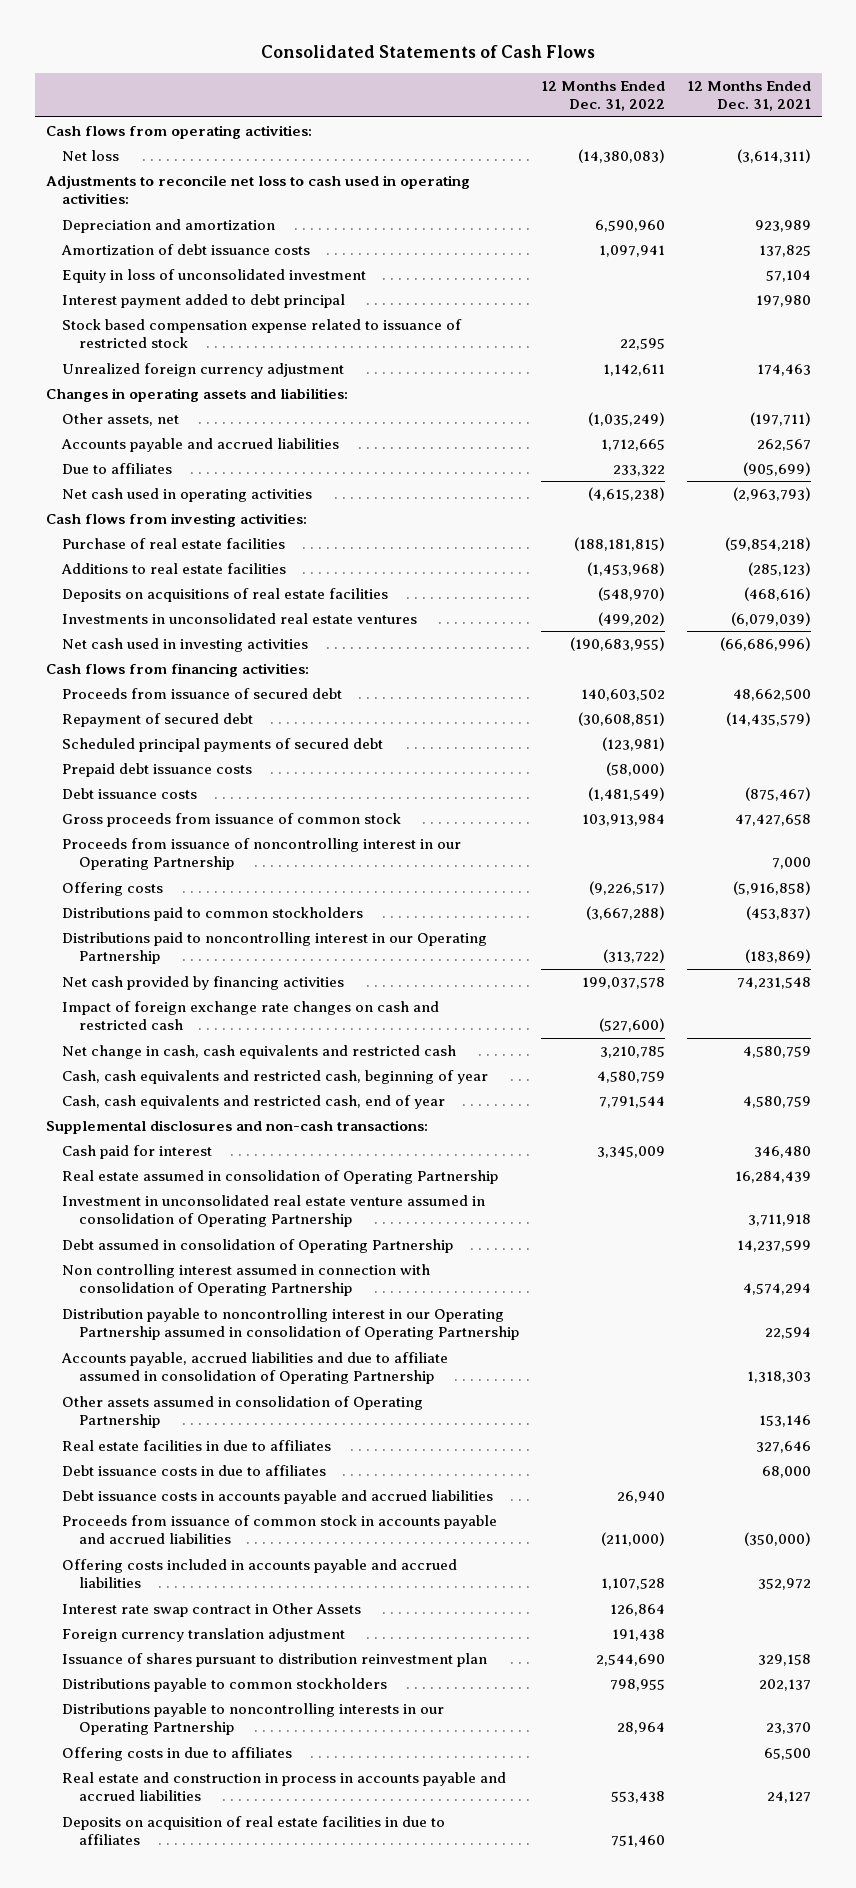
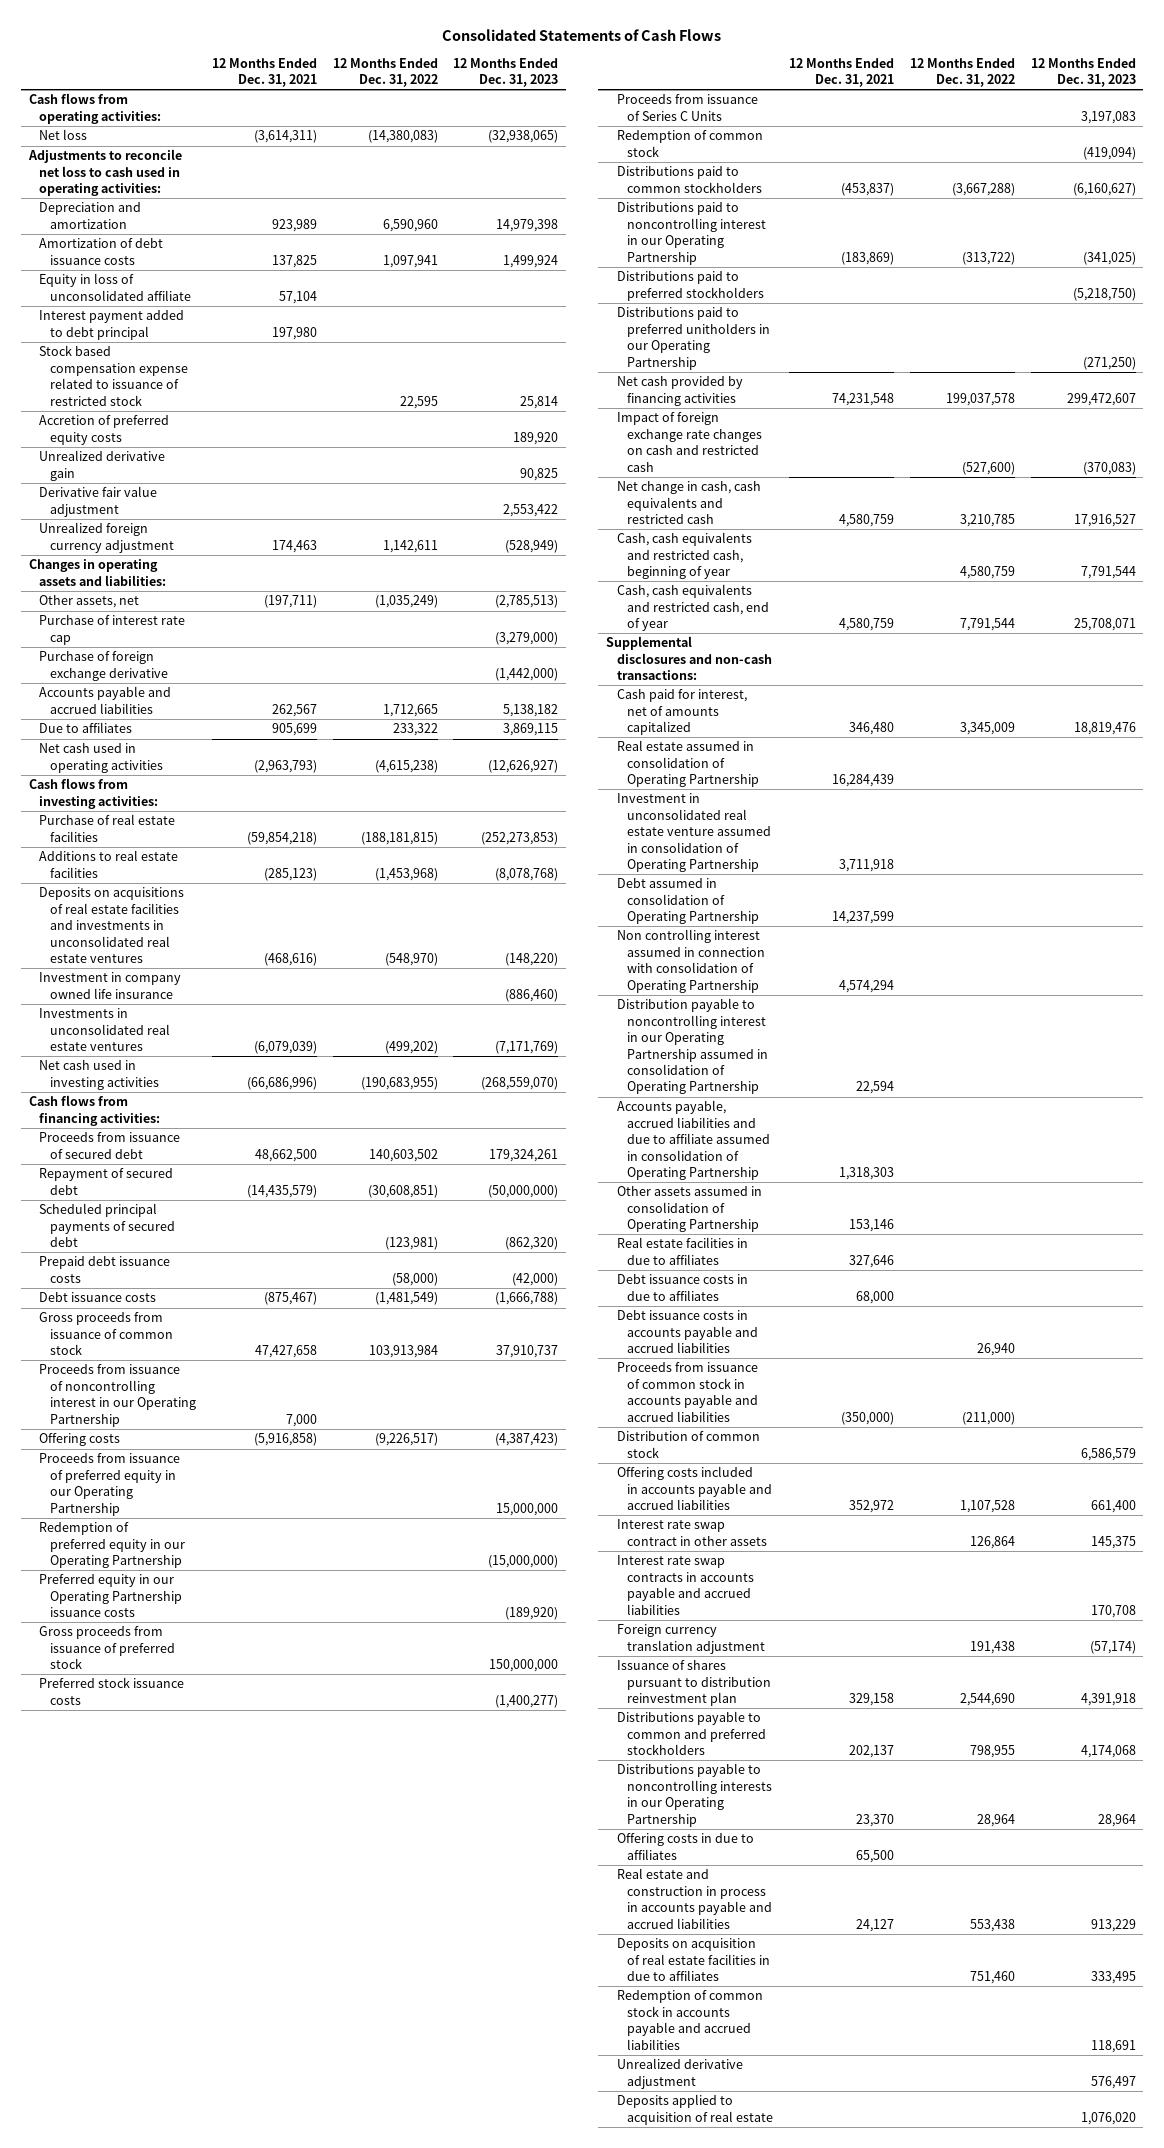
none -> [453,57,559,88] 12 Months Ended Dec. 31, 2023
[62,268,367,283] Equity in loss of unconsolidated investment -> [39,273,192,301] Equity in loss of unconsolidated affiliate
none -> [39,415,170,445] Accretion of preferred equity costs
none -> [39,450,166,481] Unrealized derivative gain
none -> [39,486,158,517] Derivative fair value adjustment
none -> [39,615,186,645] Purchase of interest rate cap
none -> [39,651,169,681] Purchase of foreign exchange derivative
[742,461,811,476] (905,699) -> [271,723,317,737] 905,699
[62,587,389,602] Deposits on acquisitions of real estate facilities -> [39,887,185,964] Deposits on acquisitions of real estate facilities and investments in unconsolidated real estate ventures
none -> [39,972,182,999] Investment in company owned life insurance
none -> [39,1453,181,1516] Proceeds from issuance of preferred equity in our Operating Partnership
none -> [39,1522,186,1569] Redemption of preferred equity in our Operating Partnership
none -> [39,1574,183,1618] Preferred equity in our Operating Partnership issuance costs
none -> [39,1626,176,1670] Gross proceeds from issuance of preferred stock
none -> [39,1677,185,1705] Preferred stock issuance costs
none -> [616,94,758,121] Proceeds from issuance of Series C Units
none -> [616,130,763,157] Redemption of common stock
none -> [616,271,765,301] Distributions paid to preferred stockholders
none -> [616,307,771,370] Distributions paid to preferred unitholders in our Operating Partnership
[62,1144,213,1159] Cash paid for interest -> [616,689,747,736] Cash paid for interest, net of amounts capitalized
none -> [616,1431,760,1458] Distribution of common stock
[62,1602,362,1617] Interest rate swap contract in Other Assets -> [616,1519,768,1546] Interest rate swap contract in other assets
none -> [616,1555,755,1615] Interest rate swap contracts in accounts payable and accrued liabilities
[62,1677,388,1692] Distributions payable to common stockholders -> [616,1711,767,1756] Distributions payable to common and preferred stockholders
none -> [616,1990,763,2050] Redemption of common stock in accounts payable and accrued liabilities
none -> [616,2058,743,2089] Unrealized derivative adjustment
none -> [616,2094,774,2125] Deposits applied to acquisition of real estate

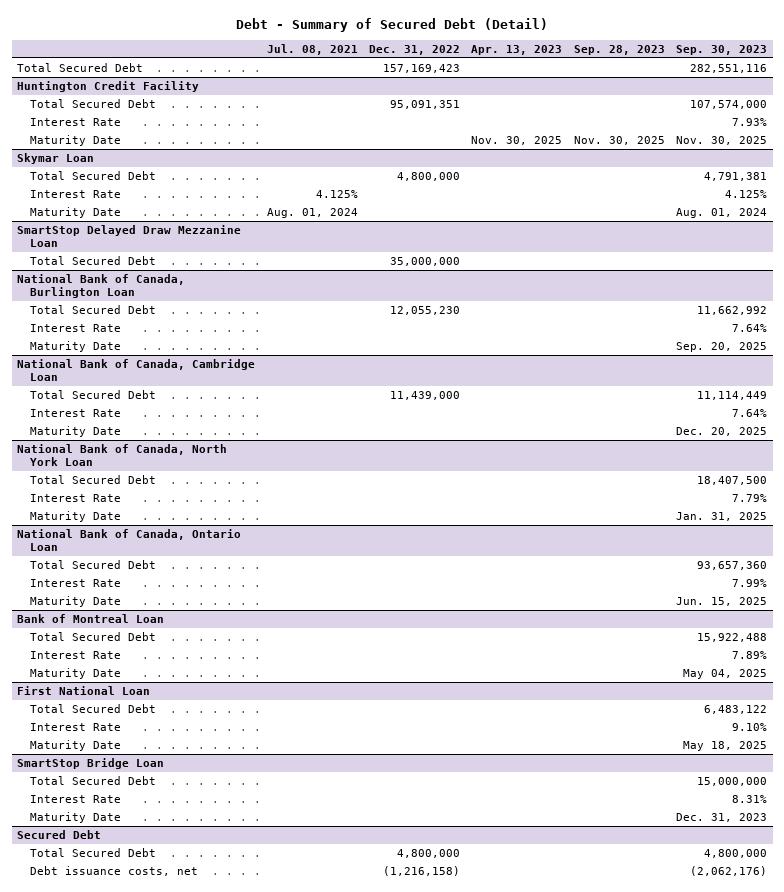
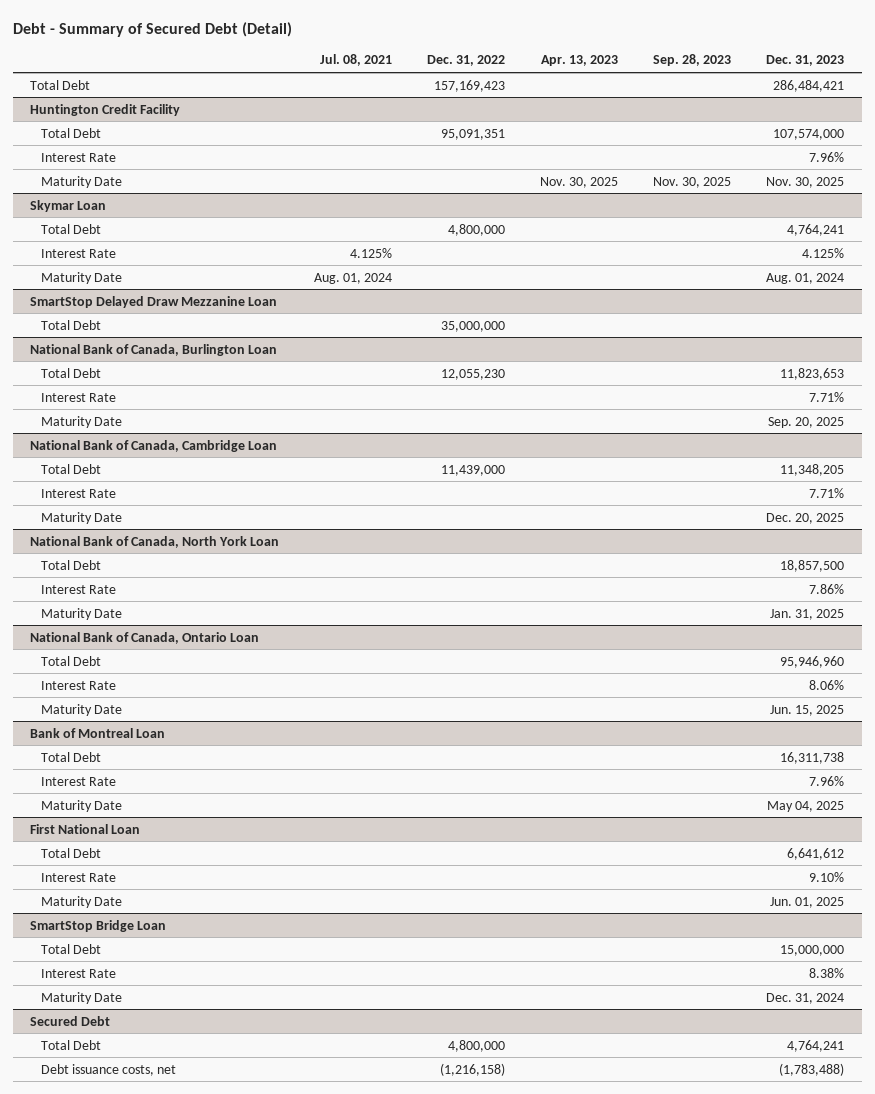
[676,44,768,55] Sep. 30, 2023 -> none
none -> [766,55,845,67] Dec. 31, 2023
[17,63,144,73] Total Secured Debt -> [30,79,91,90] Total Debt
[29,99,156,109] Total Secured Debt -> [40,127,101,138] Total Debt
[29,171,156,181] Total Secured Debt -> [40,223,101,234] Total Debt
[29,256,156,266] Total Secured Debt -> [40,319,101,330] Total Debt
[29,305,156,315] Total Secured Debt -> [40,367,101,378] Total Debt
[29,390,156,400] Total Secured Debt -> [40,463,101,474] Total Debt
[29,475,156,485] Total Secured Debt -> [40,559,101,570] Total Debt
[29,560,156,570] Total Secured Debt -> [40,655,101,666] Total Debt
[29,632,156,642] Total Secured Debt -> [40,751,101,762] Total Debt
[29,704,156,714] Total Secured Debt -> [40,847,101,858] Total Debt
[29,776,156,786] Total Secured Debt -> [40,943,101,954] Total Debt
[29,848,156,858] Total Secured Debt -> [40,1039,101,1050] Total Debt

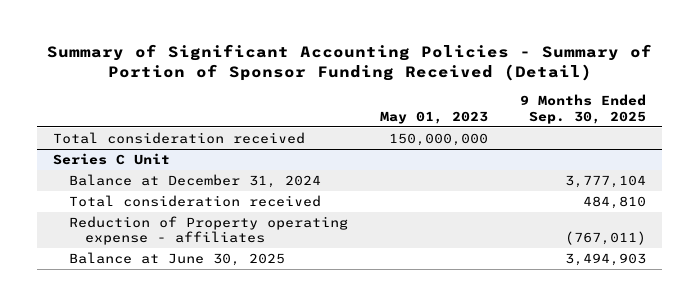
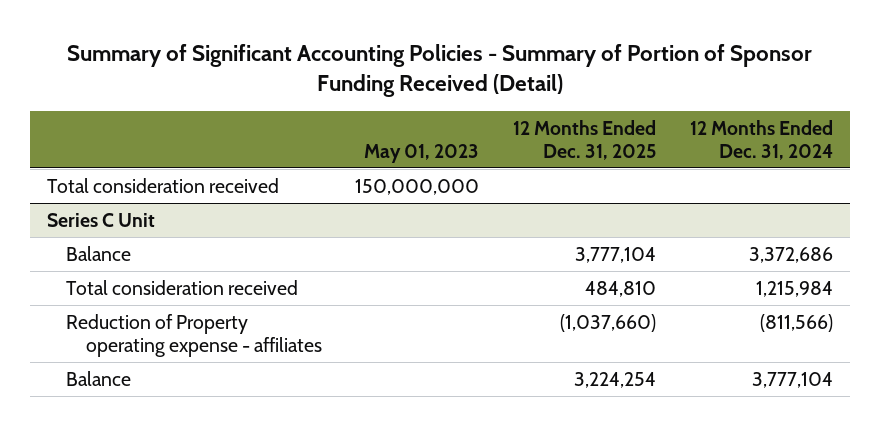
[519,94,646,124] 9 Months Ended Sep. 30, 2025 -> none
none -> [513,120,657,160] 12 Months Ended Dec. 31, 2025
none -> [689,120,833,160] 12 Months Ended Dec. 31, 2024
[69,174,322,189] Balance at December 31, 2024 -> [66,245,132,261] Balance
[69,252,286,267] Balance at June 30, 2025 -> [66,370,132,386] Balance

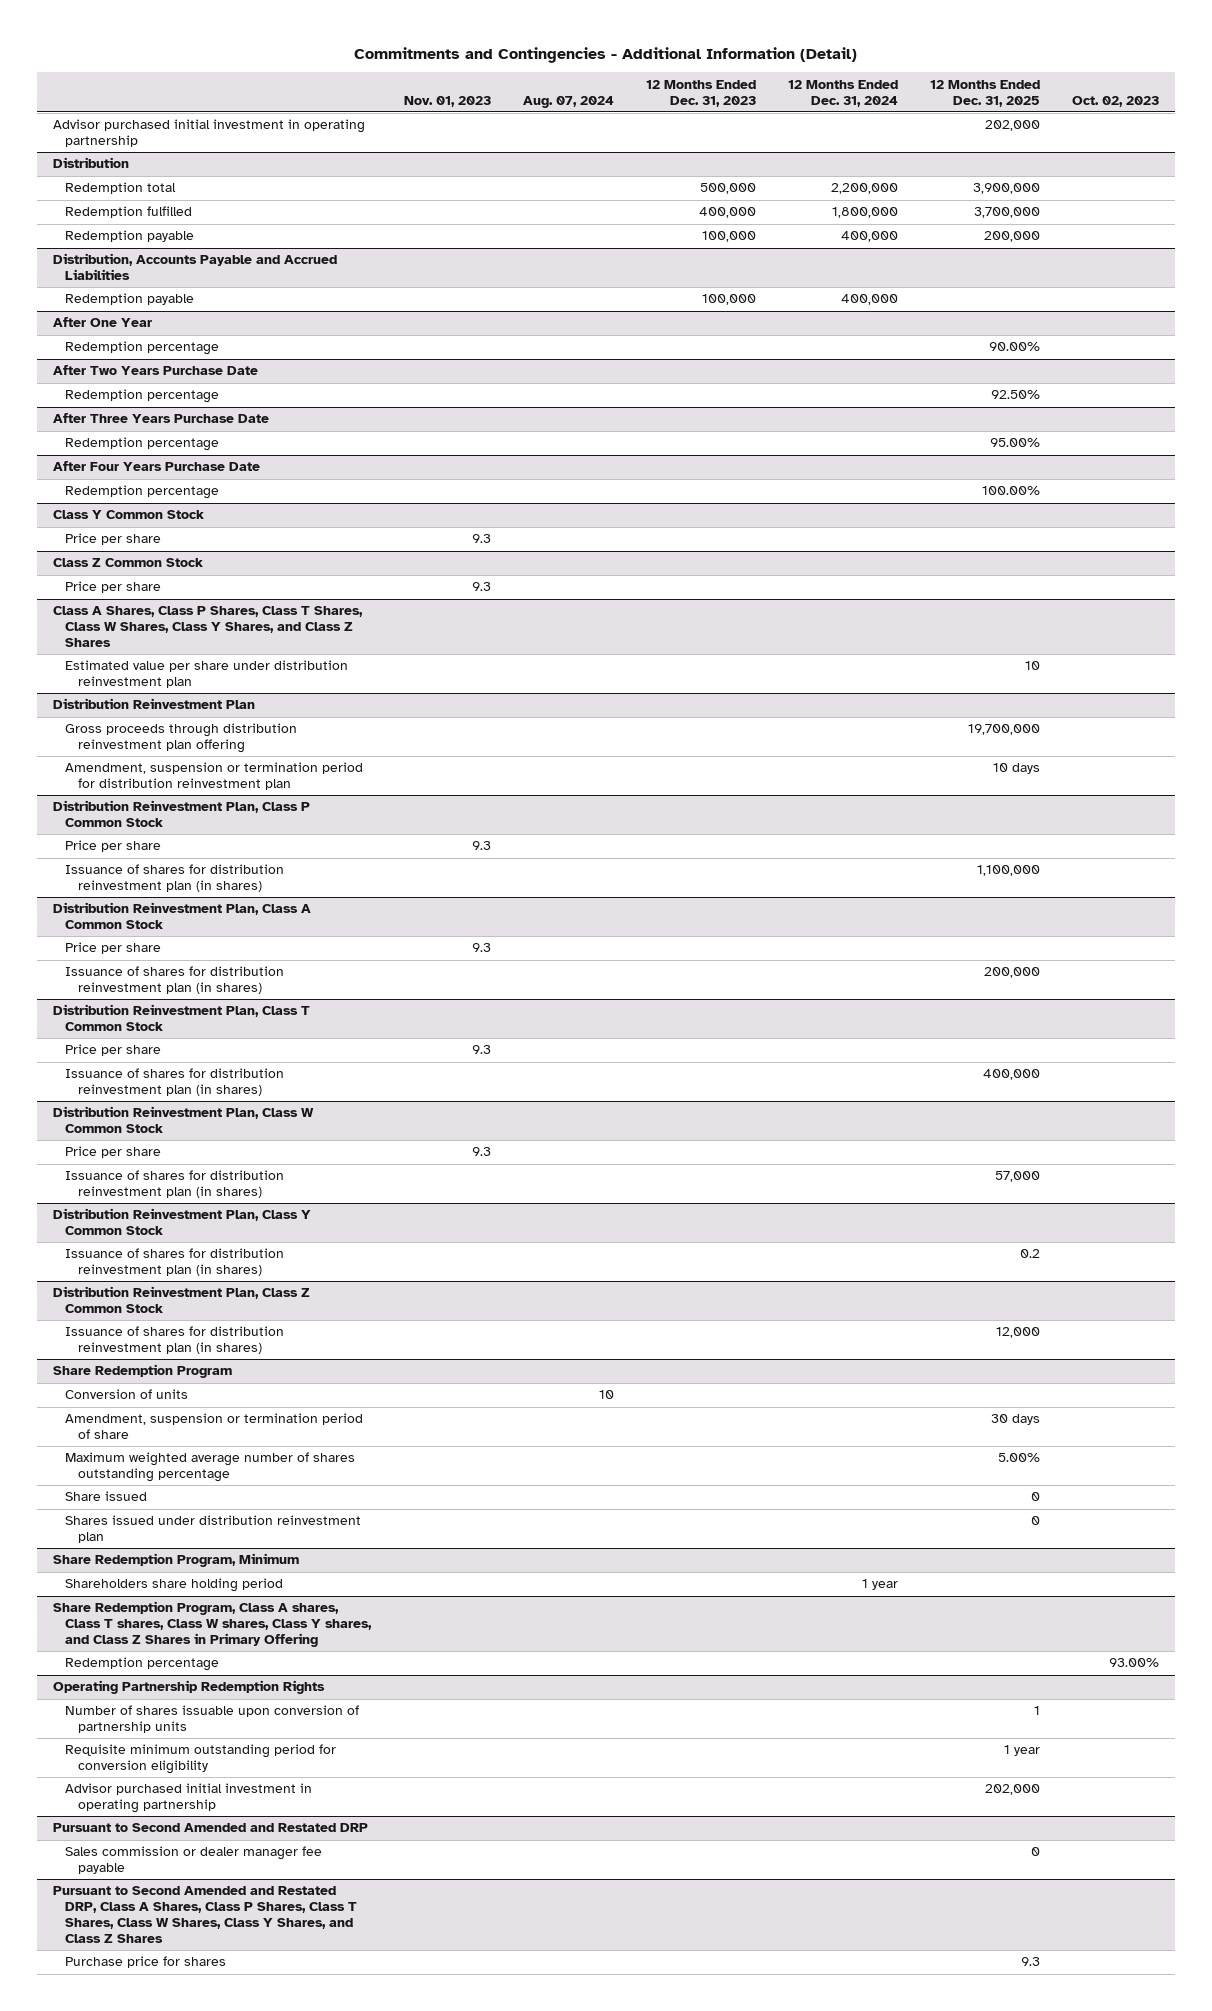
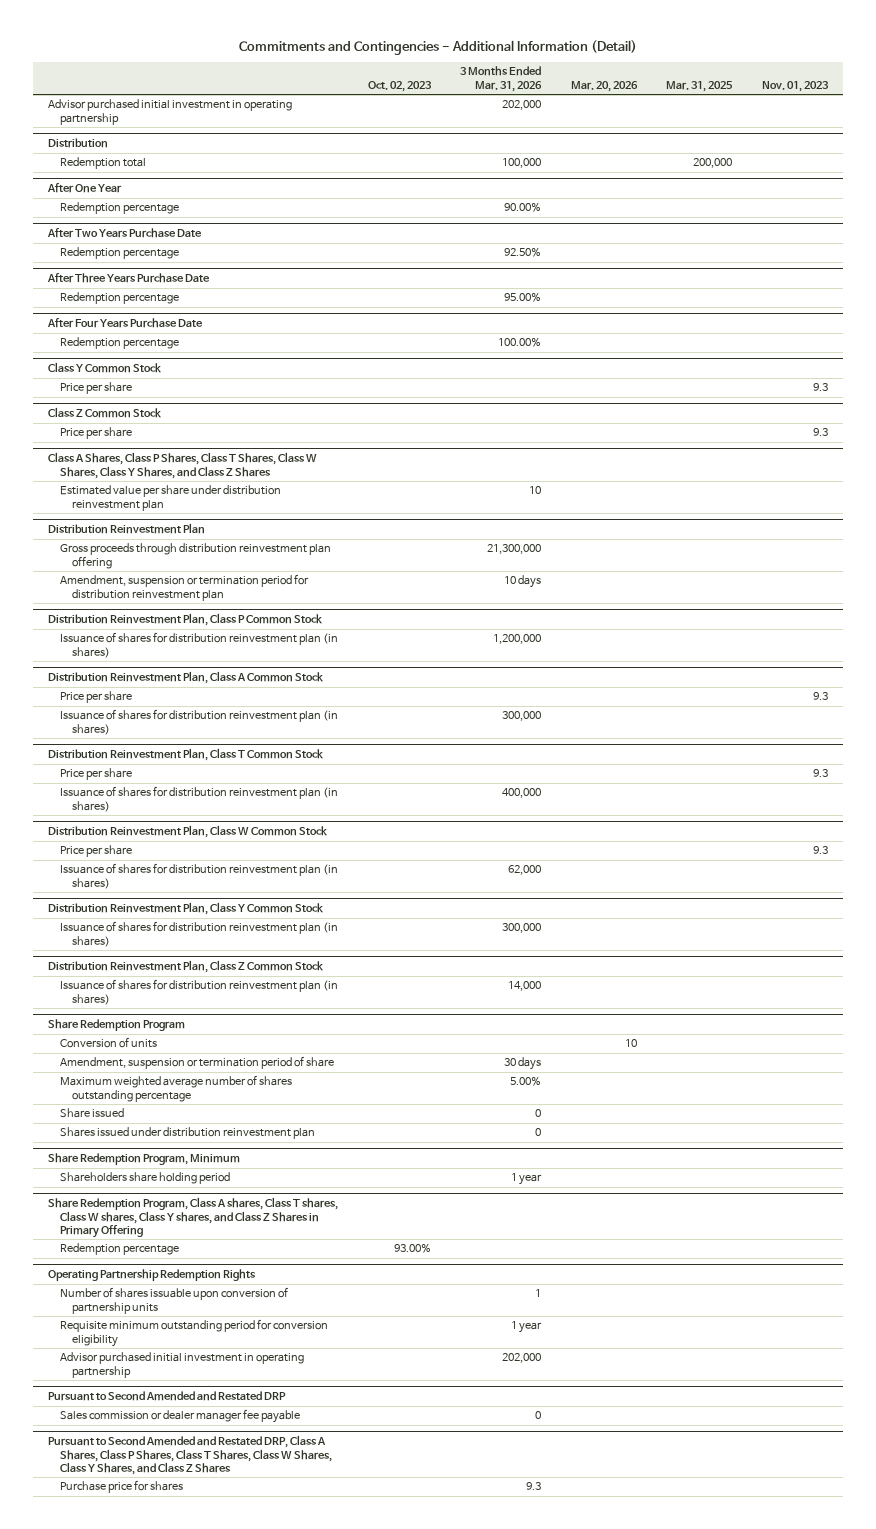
[522,95,614,108] Aug. 07, 2024 -> none
[645,79,756,107] 12 Months Ended Dec. 31, 2023 -> none
[787,79,898,107] 12 Months Ended Dec. 31, 2024 -> none
[929,79,1040,107] 12 Months Ended Dec. 31, 2025 -> none
none -> [460,66,543,92] 3 Months Ended Mar. 31, 2026
none -> [570,80,638,92] Mar. 20, 2026
none -> [666,80,734,92] Mar. 31, 2025
[65,206,193,219] Redemption fulfilled -> none
[65,230,195,243] Redemption payable -> none
[53,253,338,281] Distribution, Accounts Payable and Accrued Liabilities -> none
[65,293,195,306] Redemption payable -> none
[65,840,162,853] Price per share -> none

